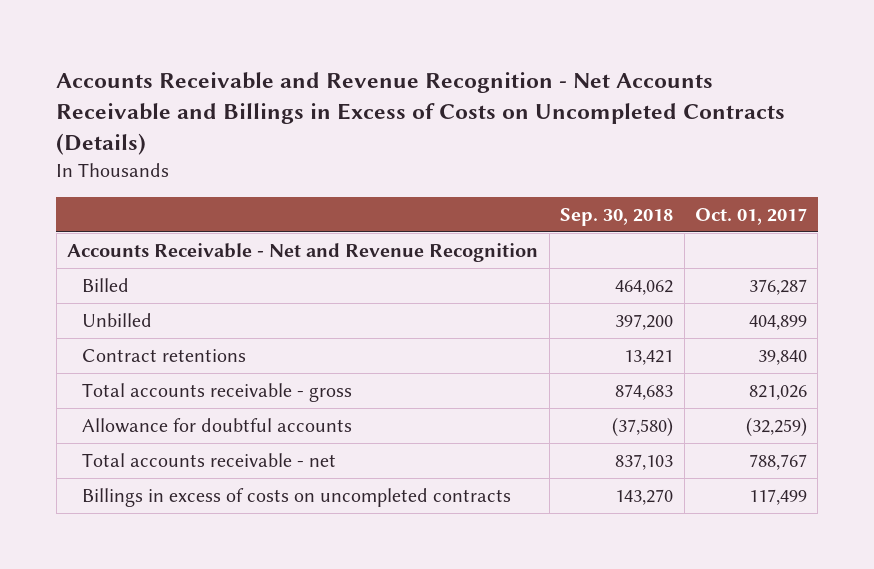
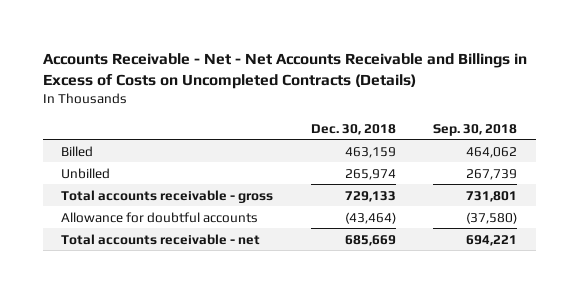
[56,71,786,155] Accounts Receivable and Revenue Recognition - Net Accounts Receivable and Billings in Excess of Costs on Uncompleted Contracts (Details) -> [42,52,527,90] Accounts Receivable - Net - Net Accounts Receivable and Billings in Excess of Costs on Uncompleted Contracts (Details)
[695,207,808,225] Oct. 01, 2017 -> none
none -> [310,123,396,135] Dec. 30, 2018
[67,243,539,263] Accounts Receivable - Net and Revenue Recognition -> none
[81,349,246,363] Contract retentions -> none
[615,314,674,331] 397,200 -> [466,168,518,180] 267,739
[615,384,674,401] 874,683 -> [466,190,518,202] 731,801
[81,488,511,508] Billings in excess of costs on uncompleted contracts -> none
[615,454,674,471] 837,103 -> [466,234,518,246] 694,221

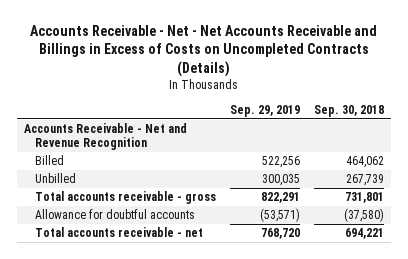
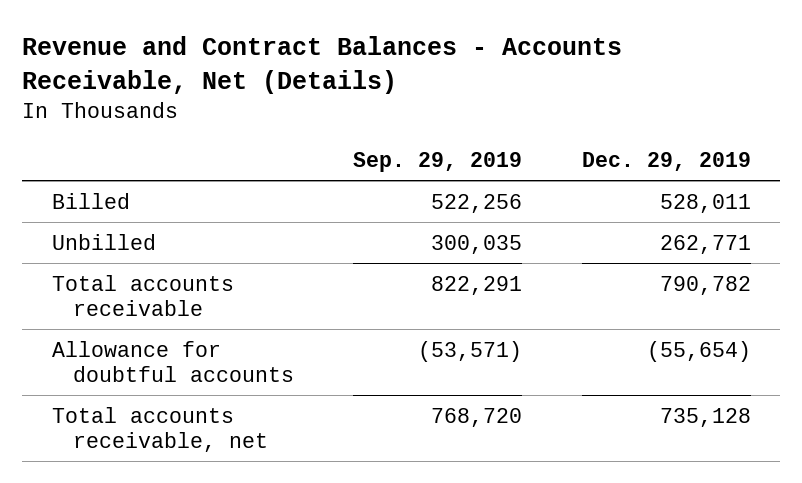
[29,24,377,78] Accounts Receivable - Net - Net Accounts Receivable and Billings in Excess of Costs on Uncompleted Contracts (Details) -> [21,36,622,94] Revenue and Contract Balances - Accounts Receivable, Net (Details)
[313,105,384,118] Sep. 30, 2018 -> none
none -> [581,152,751,172] Dec. 29, 2019
[24,123,188,151] Accounts Receivable - Net and Revenue Recognition -> none
[35,191,217,205] Total accounts receivable - gross -> [51,274,234,316] Total accounts receivable
[35,227,204,238] Total accounts receivable - net -> [51,406,269,452] Total accounts receivable, net

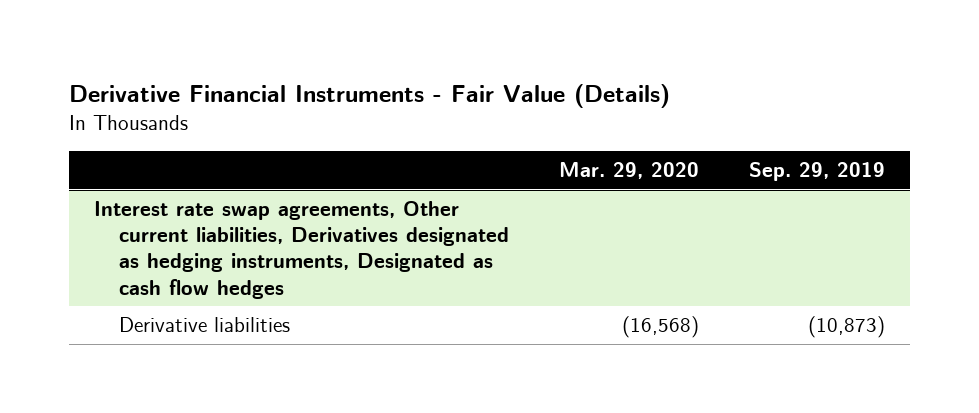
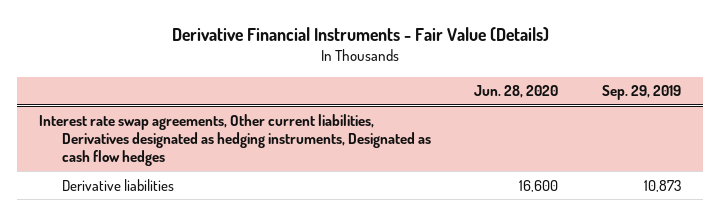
[558,161,699,179] Mar. 29, 2020 -> none
none -> [474,85,559,99] Jun. 28, 2020
[808,316,886,339] (10,873) -> [643,179,681,192] 10,873

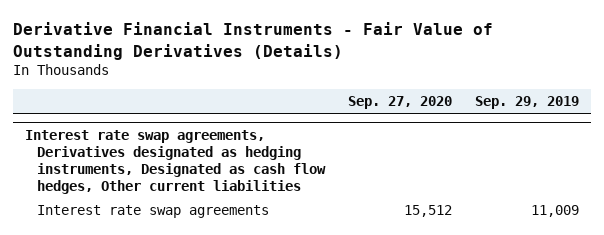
[171,26,549,41] Derivative Financial Instruments - Fair Value (Details) -> [13,21,494,60] Derivative Financial Instruments - Fair Value of Outstanding Derivatives (Details)
[474,85,559,99] Jun. 28, 2020 -> none
none -> [347,96,452,110] Sep. 27, 2020
[61,178,174,191] Derivative liabilities -> none
[38,113,431,167] Interest rate swap agreements, Other current liabilities, Derivatives designated as hedging instruments, Designated as cash flow hedges -> [24,129,326,195] Interest rate swap agreements, Derivatives designated as hedging instruments, Designated as cash flow hedges, Other current liabilities
none -> [36,205,269,219] Interest rate swap agreements

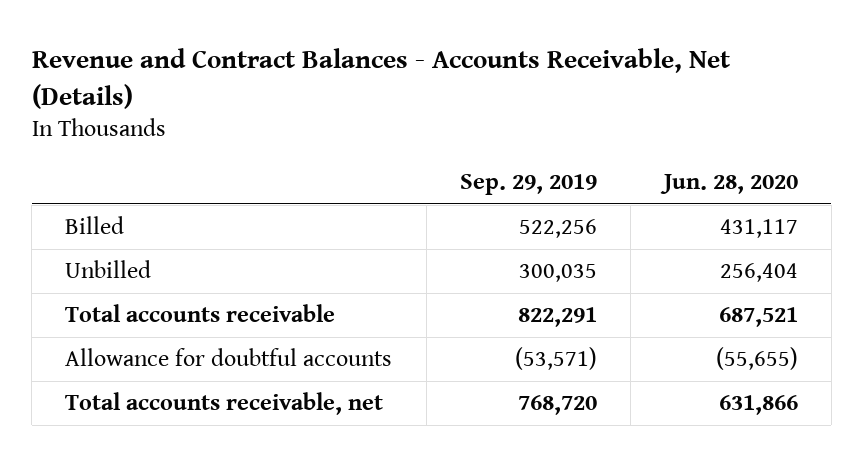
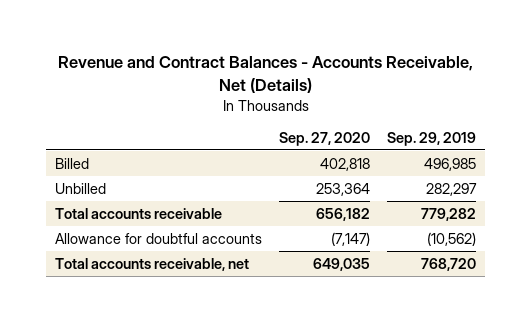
[659,174,798,195] Jun. 28, 2020 -> none
none -> [279,131,371,146] Sep. 27, 2020
[518,219,597,239] 522,256 -> [424,157,477,171] 496,985
[518,264,597,283] 300,035 -> [426,182,478,196] 282,297
[517,307,597,328] 822,291 -> [421,207,477,221] 779,282
[514,347,597,371] (53,571) -> [427,231,477,246] (10,562)

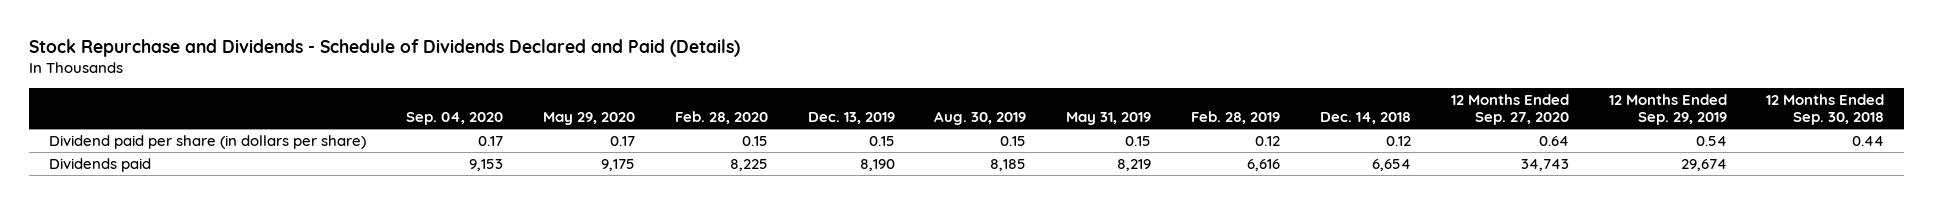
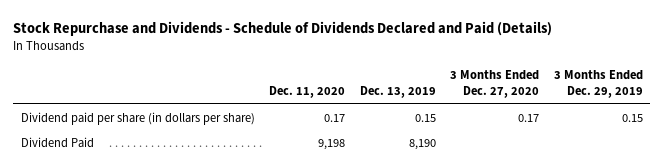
[406,112,504,126] Sep. 04, 2020 -> none
[543,112,636,126] May 29, 2020 -> none
[674,111,768,125] Feb. 28, 2020 -> none
[934,111,1027,126] Aug. 30, 2019 -> none
[1066,112,1152,126] May 31, 2019 -> none
[1191,111,1281,125] Feb. 28, 2019 -> none
[1319,112,1411,125] Dec. 14, 2018 -> none
[1450,93,1569,126] 12 Months Ended Sep. 27, 2020 -> none
[1608,93,1727,126] 12 Months Ended Sep. 29, 2019 -> none
[1766,93,1885,126] 12 Months Ended Sep. 30, 2018 -> none
none -> [269,86,346,99] Dec. 11, 2020
none -> [450,70,540,99] 3 Months Ended Dec. 27, 2020
none -> [553,70,643,99] 3 Months Ended Dec. 29, 2019
[49,157,152,172] Dividends paid -> [20,136,94,148] Dividend Paid

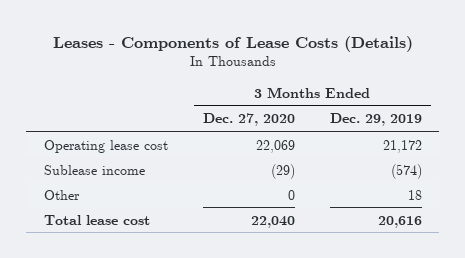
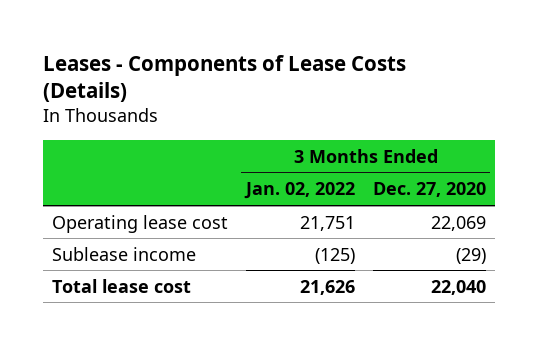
[329,113,422,127] Dec. 29, 2019 -> none
none -> [243,182,355,200] Jan. 02, 2022
[43,189,80,200] Other -> none

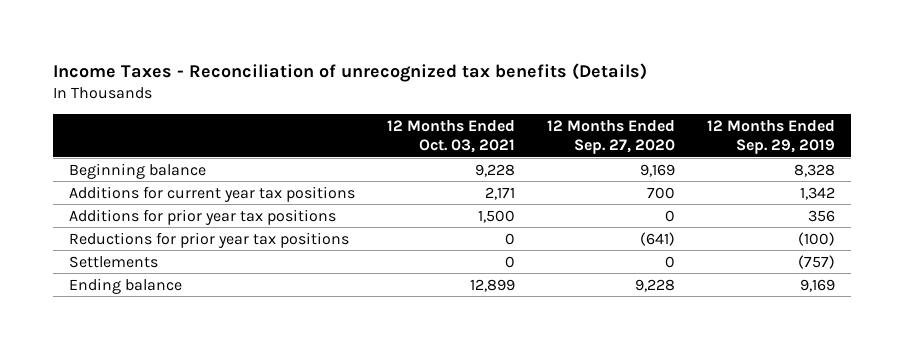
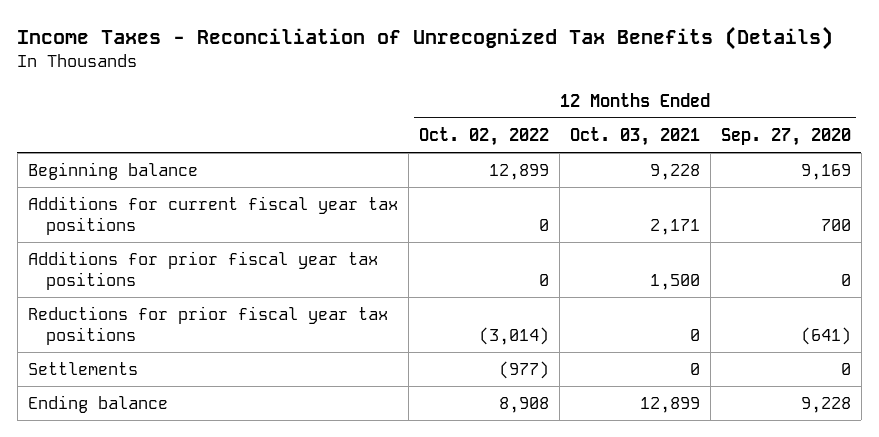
[52,63,647,83] Income Taxes - Reconciliation of unrecognized tax benefits (Details) -> [17,25,834,50] Income Taxes - Reconciliation of Unrecognized Tax Benefits (Details)
[707,119,836,154] 12 Months Ended Sep. 29, 2019 -> none
none -> [418,126,549,146] Oct. 02, 2022
[68,185,355,202] Additions for current year tax positions -> [27,196,398,235] Additions for current fiscal year tax positions
[68,208,336,225] Additions for prior year tax positions -> [27,251,378,290] Additions for prior fiscal year tax positions
[68,231,349,248] Reductions for prior year tax positions -> [27,306,388,345] Reductions for prior fiscal year tax positions

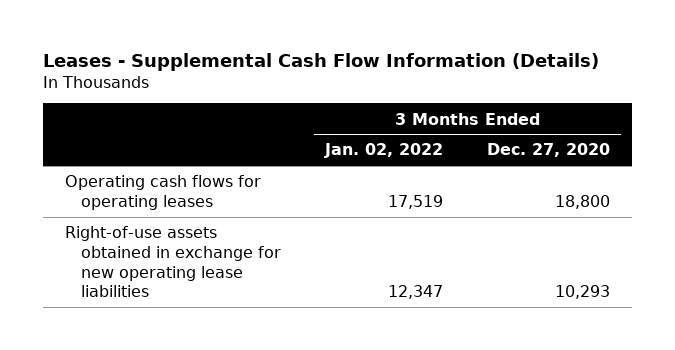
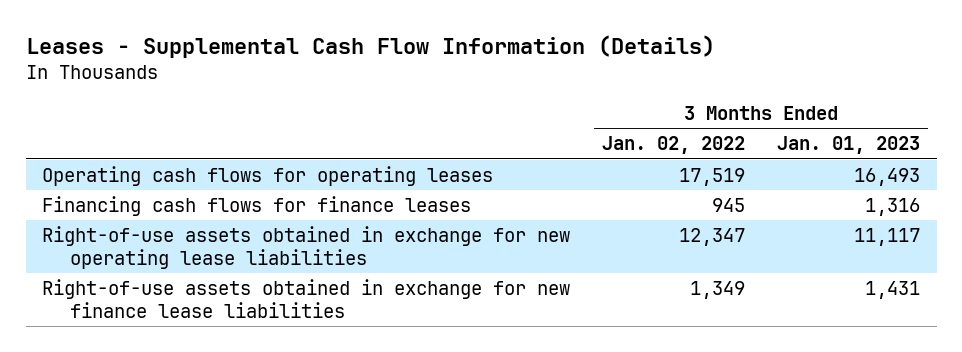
[487,143,611,158] Dec. 27, 2020 -> none
none -> [777,136,921,155] Jan. 01, 2023
none -> [41,196,471,217] Financing cash flows for finance leases
none -> [41,279,570,318] Right-of-use assets obtained in exchange for new finance lease liabilities

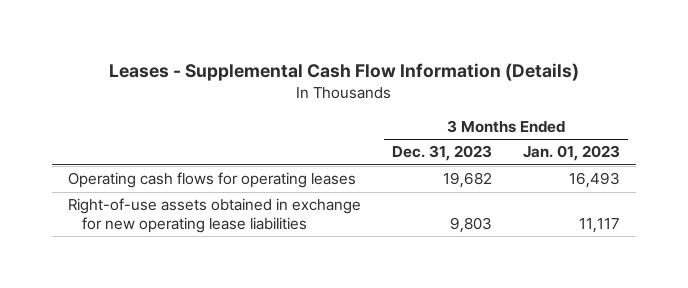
[602,136,746,155] Jan. 02, 2022 -> none
none -> [392,145,493,162] Dec. 31, 2023
[41,196,471,217] Financing cash flows for finance leases -> none
[41,279,570,318] Right-of-use assets obtained in exchange for new finance lease liabilities -> none

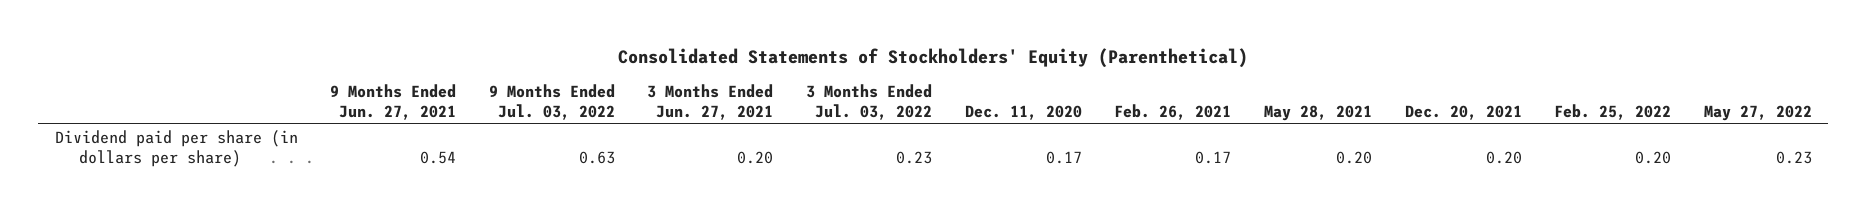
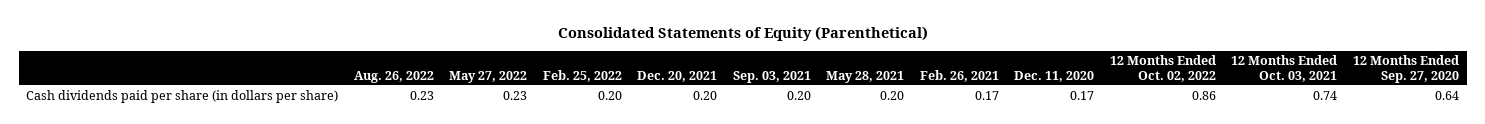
[618,47,1249,68] Consolidated Statements of Stockholders' Equity (Parenthetical) -> [557,26,928,42] Consolidated Statements of Equity (Parenthetical)
[330,83,457,120] 9 Months Ended Jun. 27, 2021 -> none
[488,83,615,120] 9 Months Ended Jul. 03, 2022 -> none
[647,83,774,120] 3 Months Ended Jun. 27, 2021 -> none
[806,83,933,120] 3 Months Ended Jul. 03, 2022 -> none
none -> [353,71,434,84] Aug. 26, 2022
none -> [732,71,811,84] Sep. 03, 2021
none -> [1109,55,1216,83] 12 Months Ended Oct. 02, 2022
none -> [1231,55,1338,83] 12 Months Ended Oct. 03, 2021
none -> [1352,55,1459,84] 12 Months Ended Sep. 27, 2020
[54,130,298,168] Dividend paid per share (in dollars per share) -> [26,90,339,104] Cash dividends paid per share (in dollars per share)

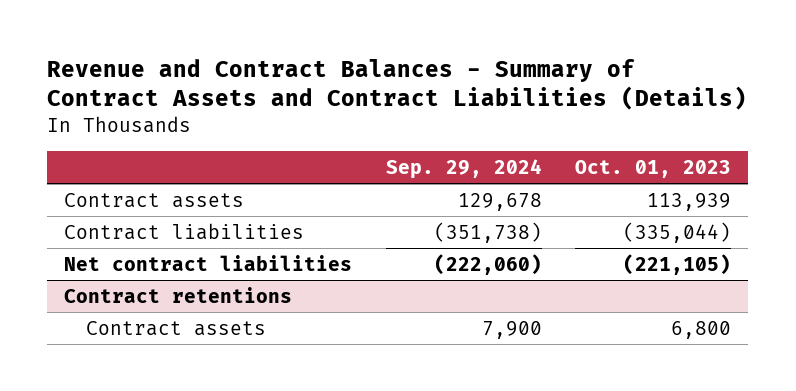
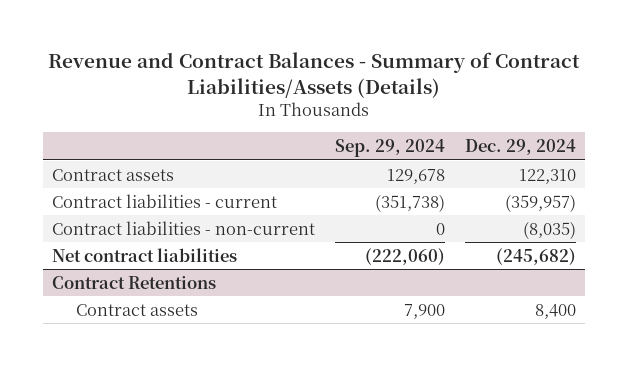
[47,58,748,111] Revenue and Contract Balances - Summary of Contract Assets and Contract Liabilities (Details) -> [47,52,580,98] Revenue and Contract Balances - Summary of Contract Liabilities/Assets (Details)
[575,159,732,178] Oct. 01, 2023 -> none
none -> [464,138,576,155] Dec. 29, 2024
[64,222,305,240] Contract liabilities -> [52,193,278,208] Contract liabilities - current
none -> [52,220,316,235] Contract liabilities - non-current
[64,286,293,303] Contract retentions -> [52,275,217,289] Contract Retentions

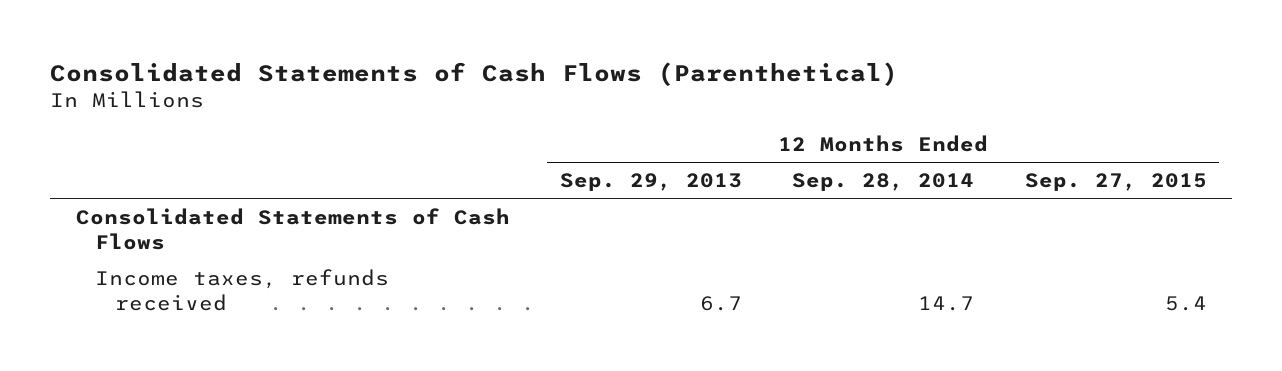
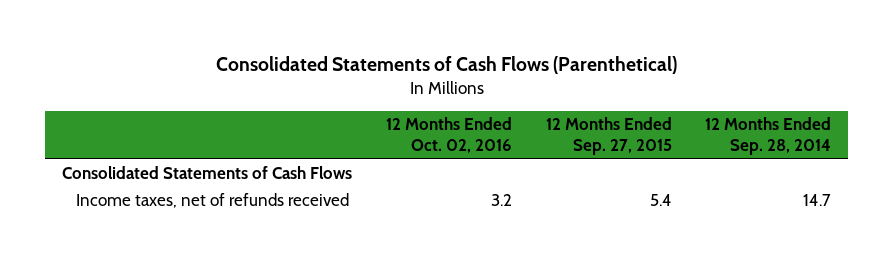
[559,173,742,192] Sep. 29, 2013 -> none
none -> [385,117,512,154] 12 Months Ended Oct. 02, 2016
[95,268,390,311] Income taxes, refunds received -> [76,193,350,209] Income taxes, net of refunds received

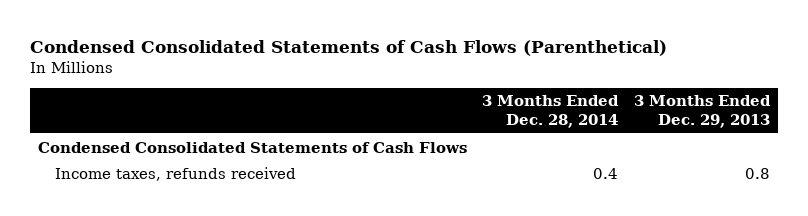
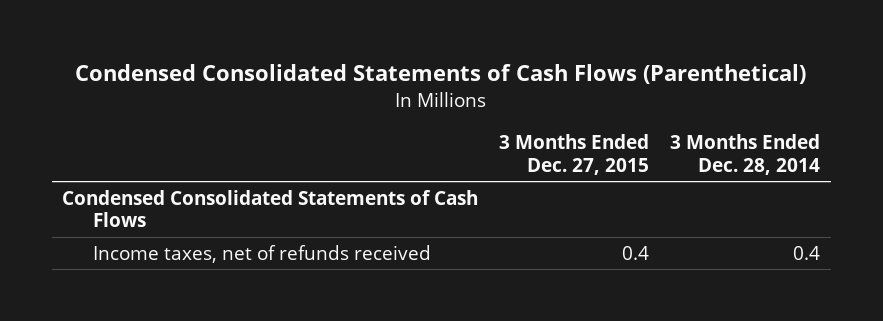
[634,95,772,129] 3 Months Ended Dec. 29, 2013 -> none
none -> [499,134,650,175] 3 Months Ended Dec. 27, 2015
[55,166,297,181] Income taxes, refunds received -> [92,244,431,263] Income taxes, net of refunds received

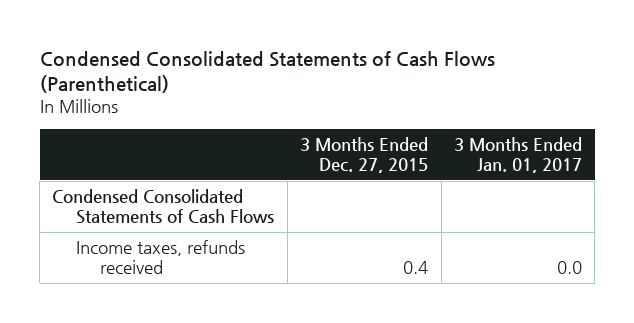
[670,134,821,175] 3 Months Ended Dec. 28, 2014 -> none
none -> [453,136,582,173] 3 Months Ended Jan. 01, 2017
[92,244,431,263] Income taxes, net of refunds received -> [76,240,246,275] Income taxes, refunds received

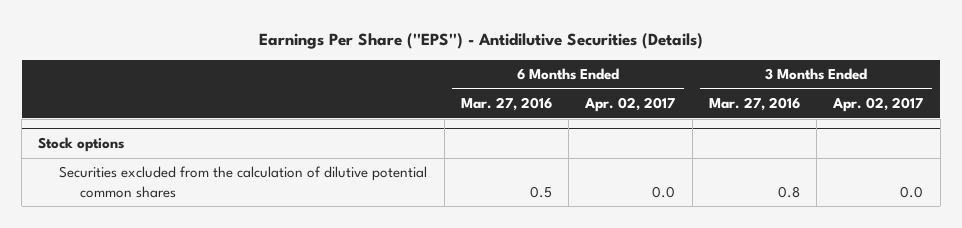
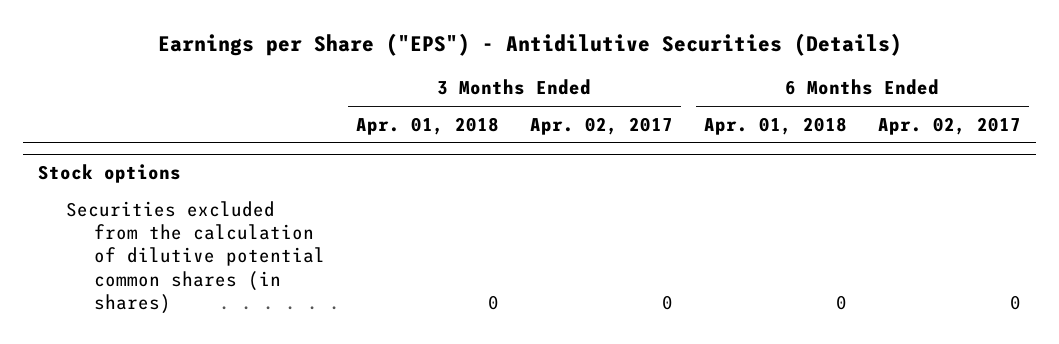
[258,32,703,49] Earnings Per Share (''EPS'') - Antidilutive Securities (Details) -> [157,33,902,57] Earnings per Share ("EPS") - Antidilutive Securities (Details)
[460,97,552,112] Mar. 27, 2016 -> none
[708,97,800,112] Mar. 27, 2016 -> none
none -> [355,116,499,135] Apr. 01, 2018
none -> [703,116,847,135] Apr. 01, 2018
[59,166,428,198] Securities excluded from the calculation of dilutive potential common shares -> [66,200,325,315] Securities excluded from the calculation of dilutive potential common shares (in shares)
[652,185,676,198] 0.0 -> [1009,295,1021,311] 0
[900,185,924,198] 0.0 -> [661,295,673,311] 0

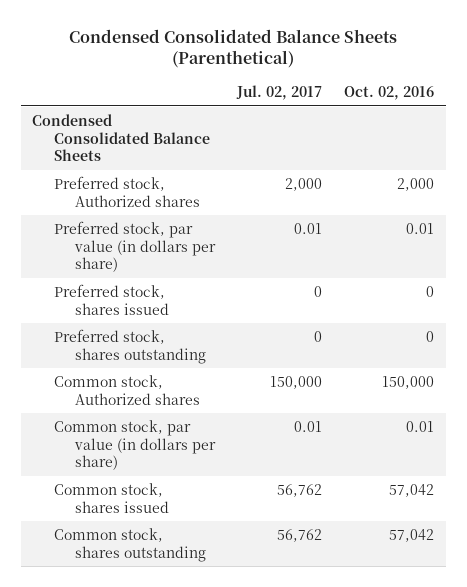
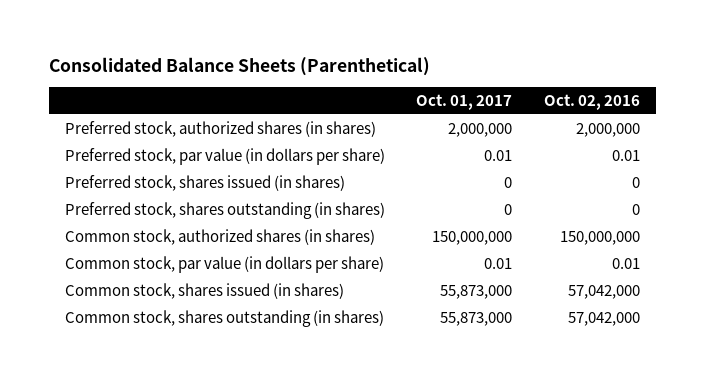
[69,28,398,69] Condensed Consolidated Balance Sheets (Parenthetical) -> [48,57,430,77] Consolidated Balance Sheets (Parenthetical)
[236,84,323,100] Jul. 02, 2017 -> none
none -> [416,94,513,111] Oct. 01, 2017
[32,113,210,162] Condensed Consolidated Balance Sheets -> none
[53,175,201,207] Preferred stock, Authorized shares -> [64,120,376,137] Preferred stock, authorized shares (in shares)
[397,177,435,191] 2,000 -> [576,122,641,137] 2,000,000
[53,283,170,315] Preferred stock, shares issued -> [64,174,345,191] Preferred stock, shares issued (in shares)
[53,328,207,364] Preferred stock, shares outstanding -> [64,201,385,219] Preferred stock, shares outstanding (in shares)
[53,374,201,405] Common stock, Authorized shares -> [64,228,375,245] Common stock, authorized shares (in shares)
[382,375,435,389] 150,000 -> [560,230,641,245] 150,000,000
[53,482,170,513] Common stock, shares issued -> [64,282,344,299] Common stock, shares issued (in shares)
[389,483,435,497] 57,042 -> [568,284,641,299] 57,042,000
[53,527,207,562] Common stock, shares outstanding -> [64,309,384,327] Common stock, shares outstanding (in shares)
[389,528,435,542] 57,042 -> [568,311,641,326] 57,042,000

